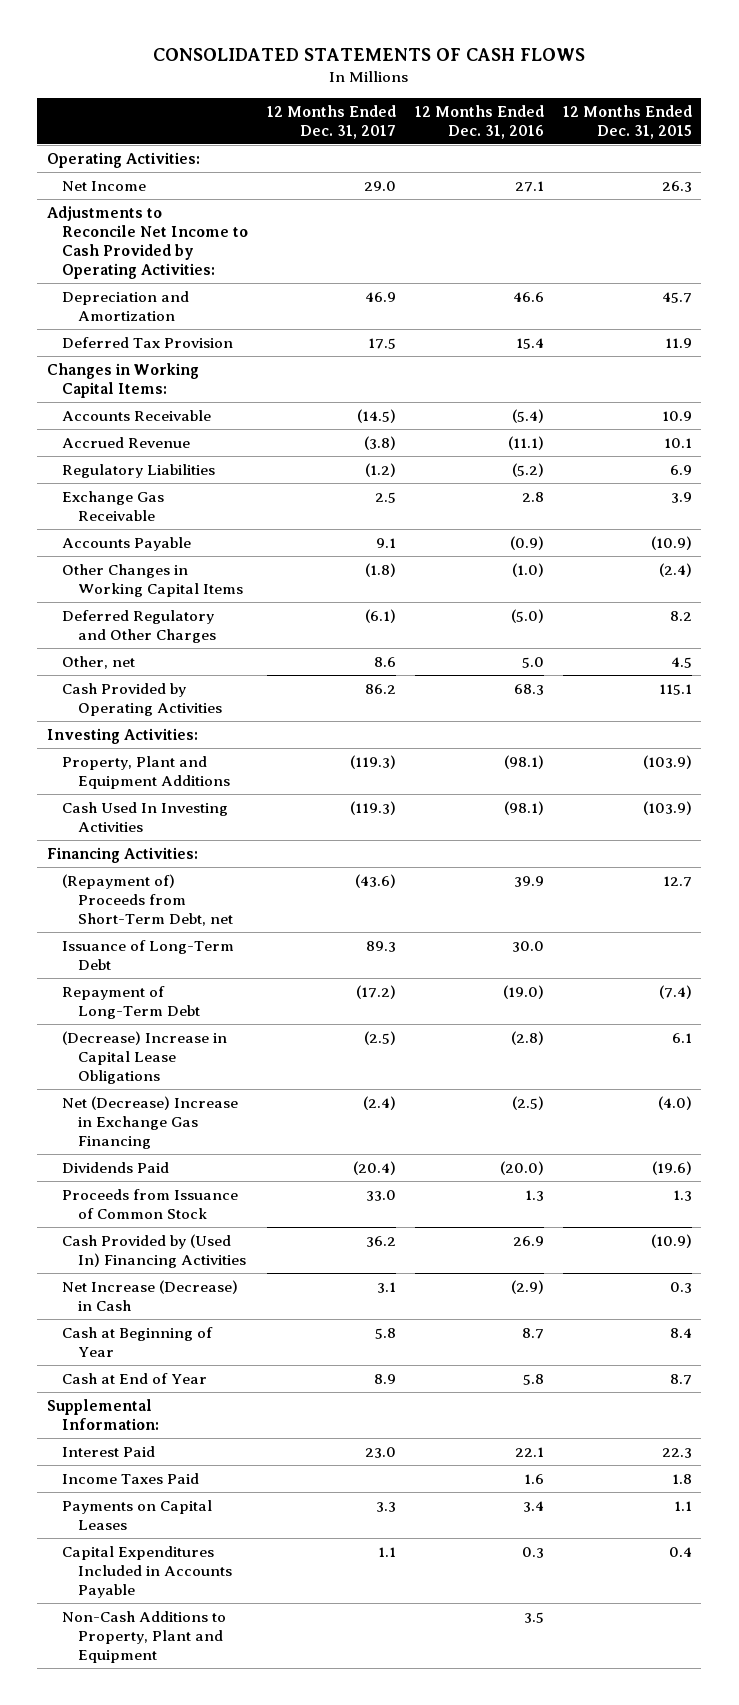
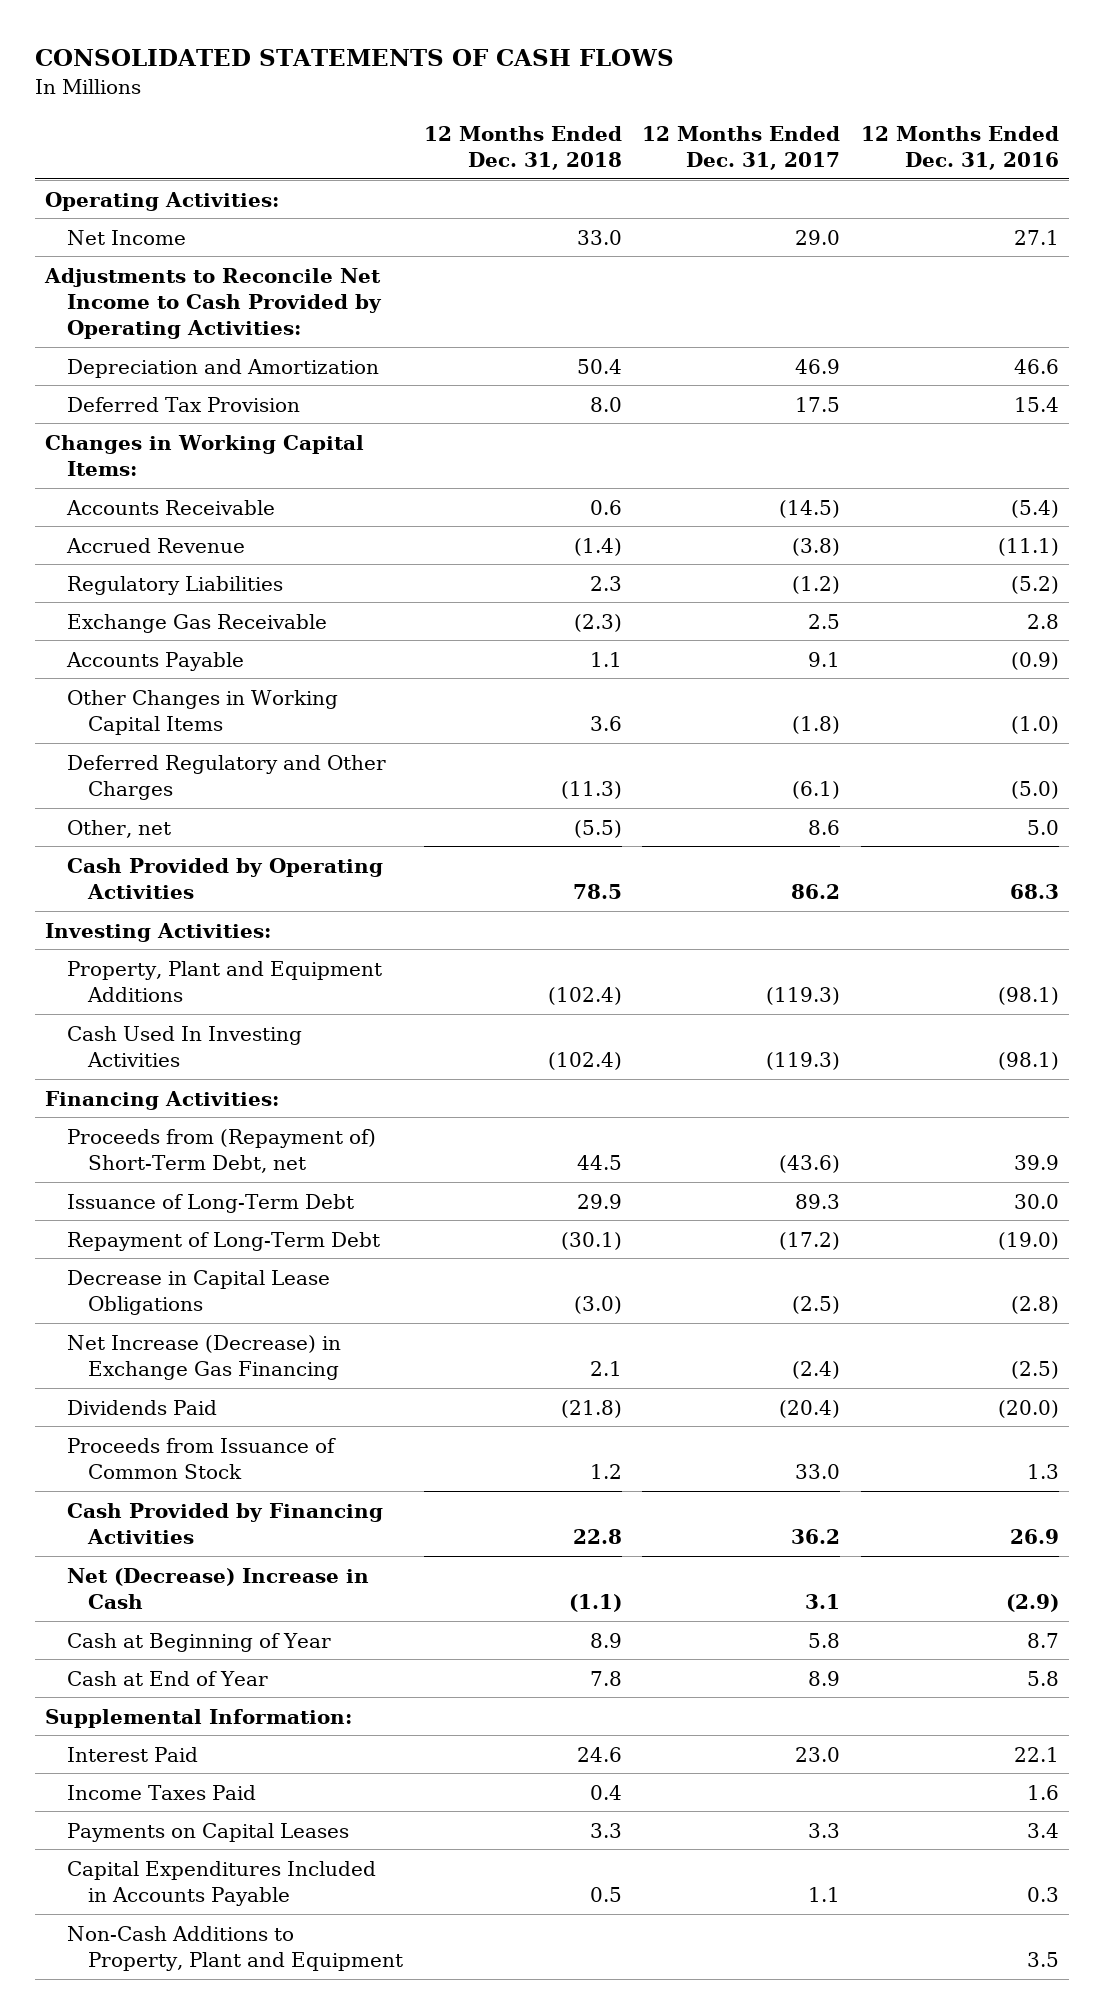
[562,104,692,139] 12 Months Ended Dec. 31, 2015 -> none
none -> [423,125,622,170] 12 Months Ended Dec. 31, 2018
[62,873,233,926] (Repayment of) Proceeds from Short-Term Debt, net -> [66,1128,376,1173] Proceeds from (Repayment of) Short-Term Debt, net
[62,1030,228,1084] (Decrease) Increase in Capital Lease Obligations -> [66,1269,330,1315] Decrease in Capital Lease Obligations
[62,1095,239,1149] Net (Decrease) Increase in Exchange Gas Financing -> [66,1334,341,1380] Net Increase (Decrease) in Exchange Gas Financing
[62,1233,246,1268] Cash Provided by (Used In) Financing Activities -> [66,1502,383,1544] Cash Provided by Financing Activities
[62,1279,239,1311] Net Increase (Decrease) in Cash -> [66,1567,369,1609] Net (Decrease) Increase in Cash

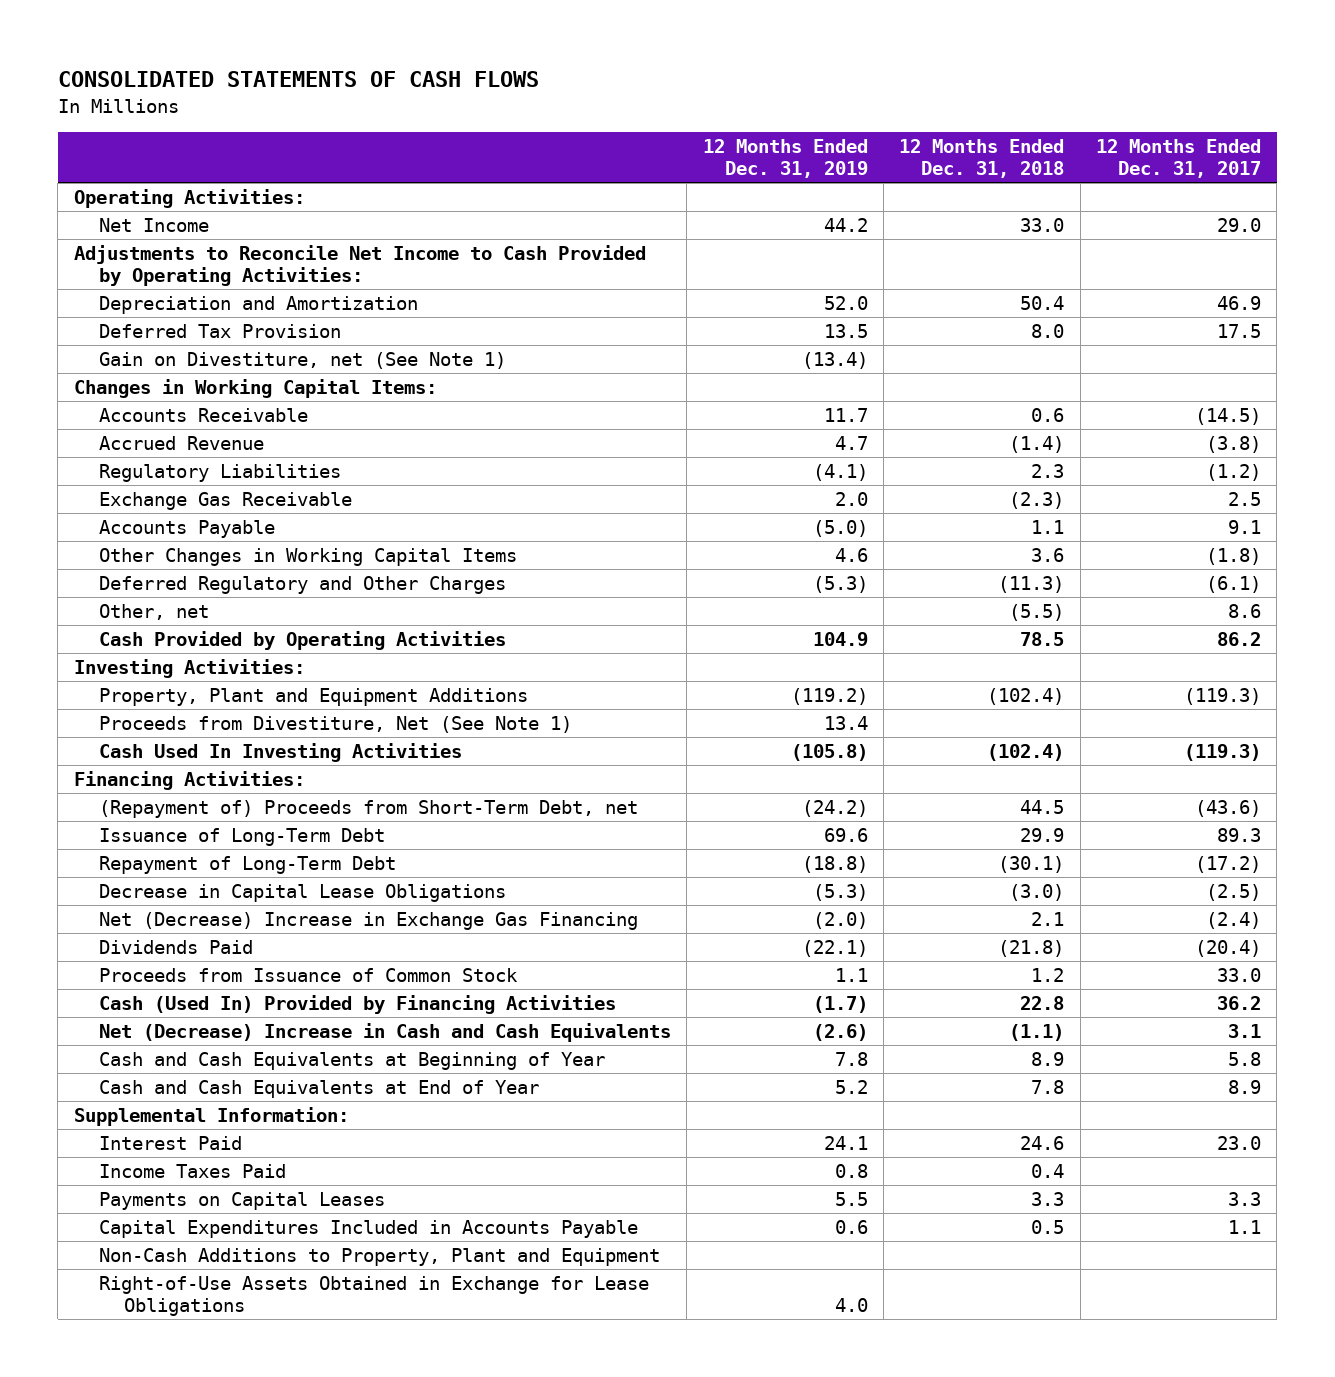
[860,125,1059,170] 12 Months Ended Dec. 31, 2016 -> none
none -> [702,138,868,179] 12 Months Ended Dec. 31, 2019
none -> [98,351,506,369] Gain on Divestiture, net (See Note 1)
none -> [98,715,572,733] Proceeds from Divestiture, Net (See Note 1)
[66,1128,376,1173] Proceeds from (Repayment of) Short-Term Debt, net -> [98,799,638,818] (Repayment of) Proceeds from Short-Term Debt, net
[66,1334,341,1380] Net Increase (Decrease) in Exchange Gas Financing -> [98,911,638,930] Net (Decrease) Increase in Exchange Gas Financing
[66,1502,383,1544] Cash Provided by Financing Activities -> [98,994,616,1014] Cash (Used In) Provided by Financing Activities
[66,1567,369,1609] Net (Decrease) Increase in Cash -> [98,1022,671,1042] Net (Decrease) Increase in Cash and Cash Equivalents
[66,1632,331,1652] Cash at Beginning of Year -> [98,1051,605,1070] Cash and Cash Equivalents at Beginning of Year
[66,1670,268,1686] Cash at End of Year -> [98,1079,539,1098] Cash and Cash Equivalents at End of Year
none -> [98,1275,649,1317] Right-of-Use Assets Obtained in Exchange for Lease Obligations

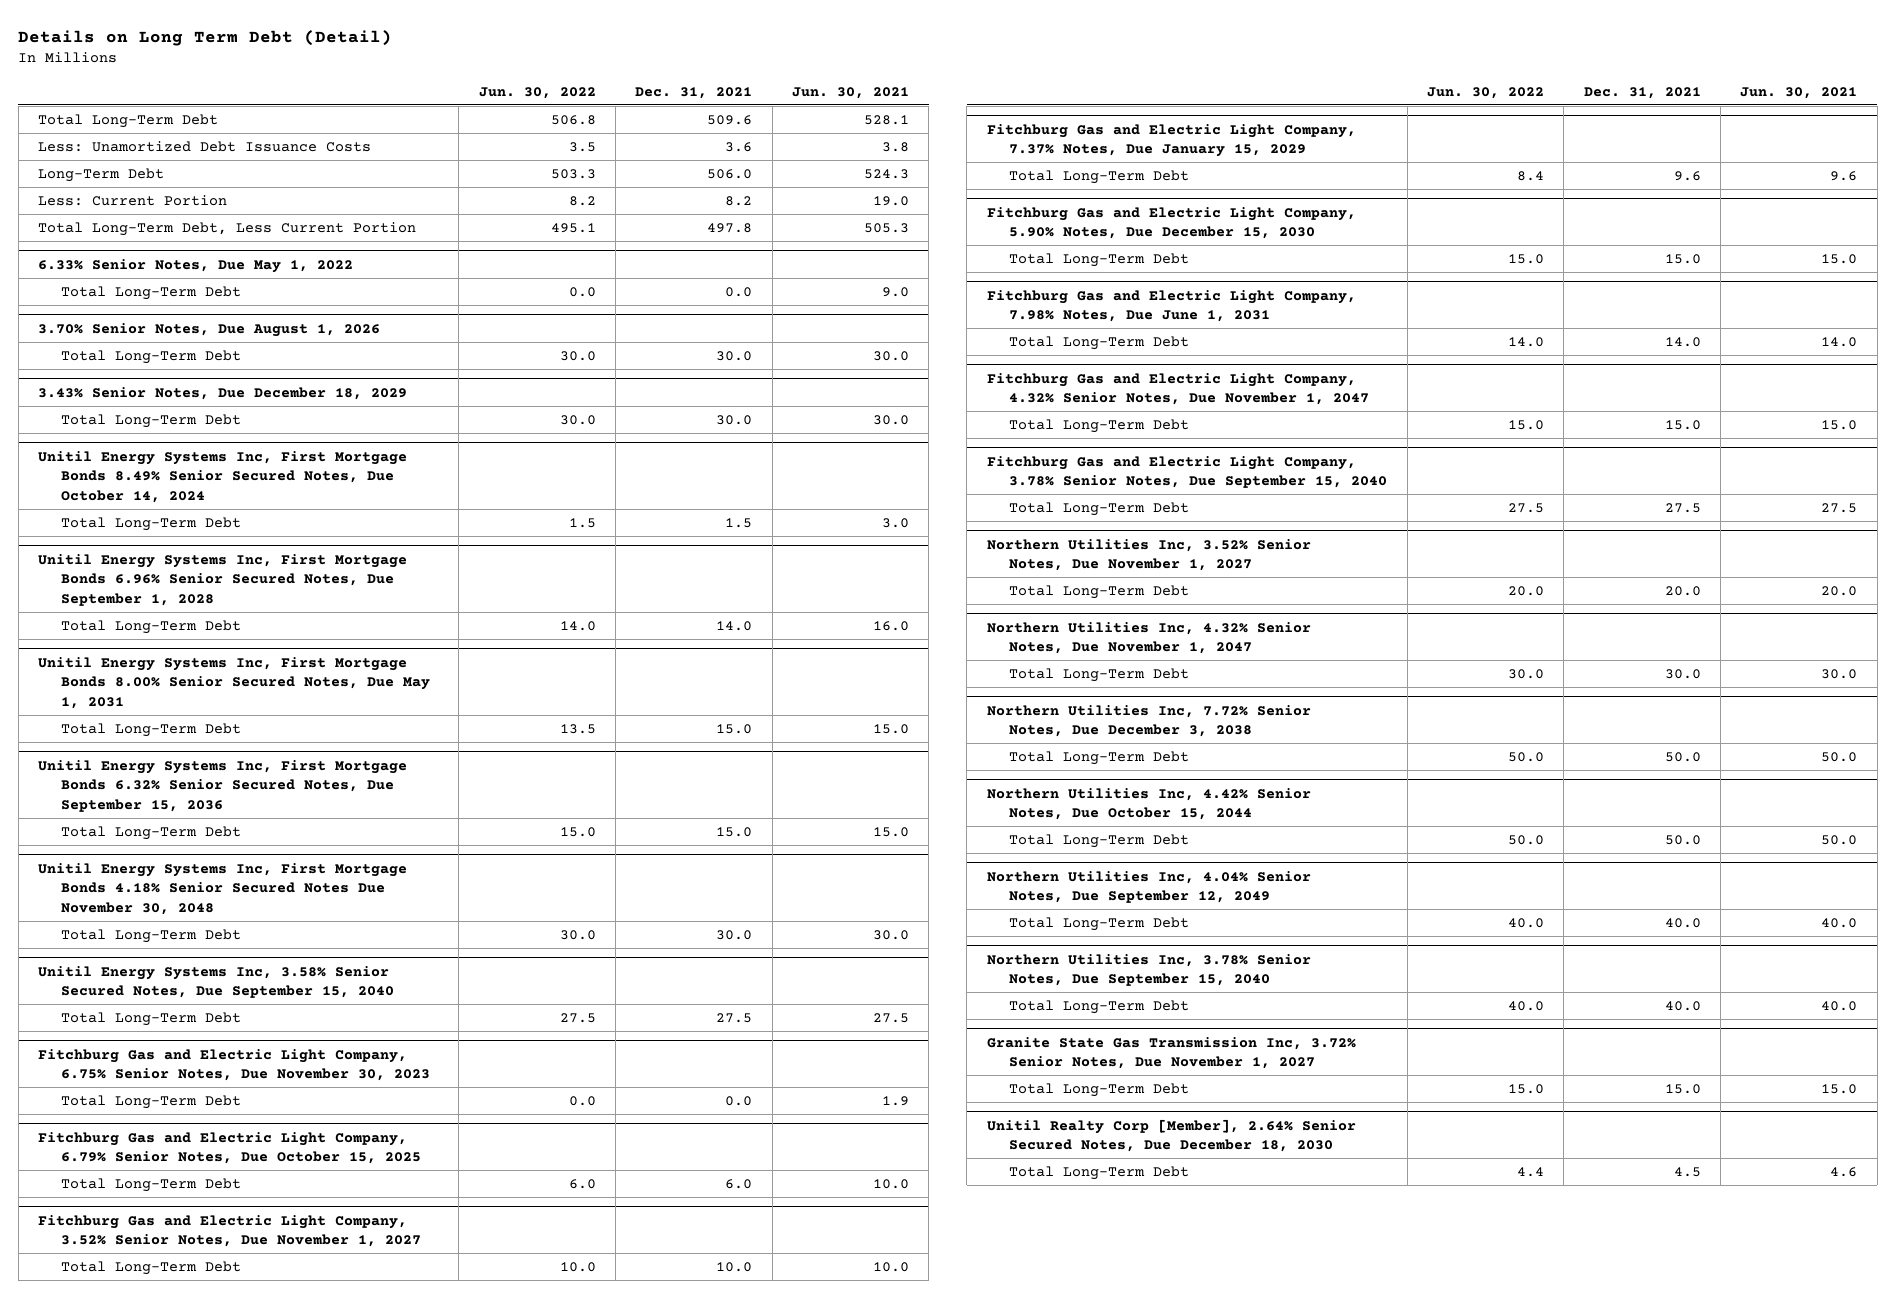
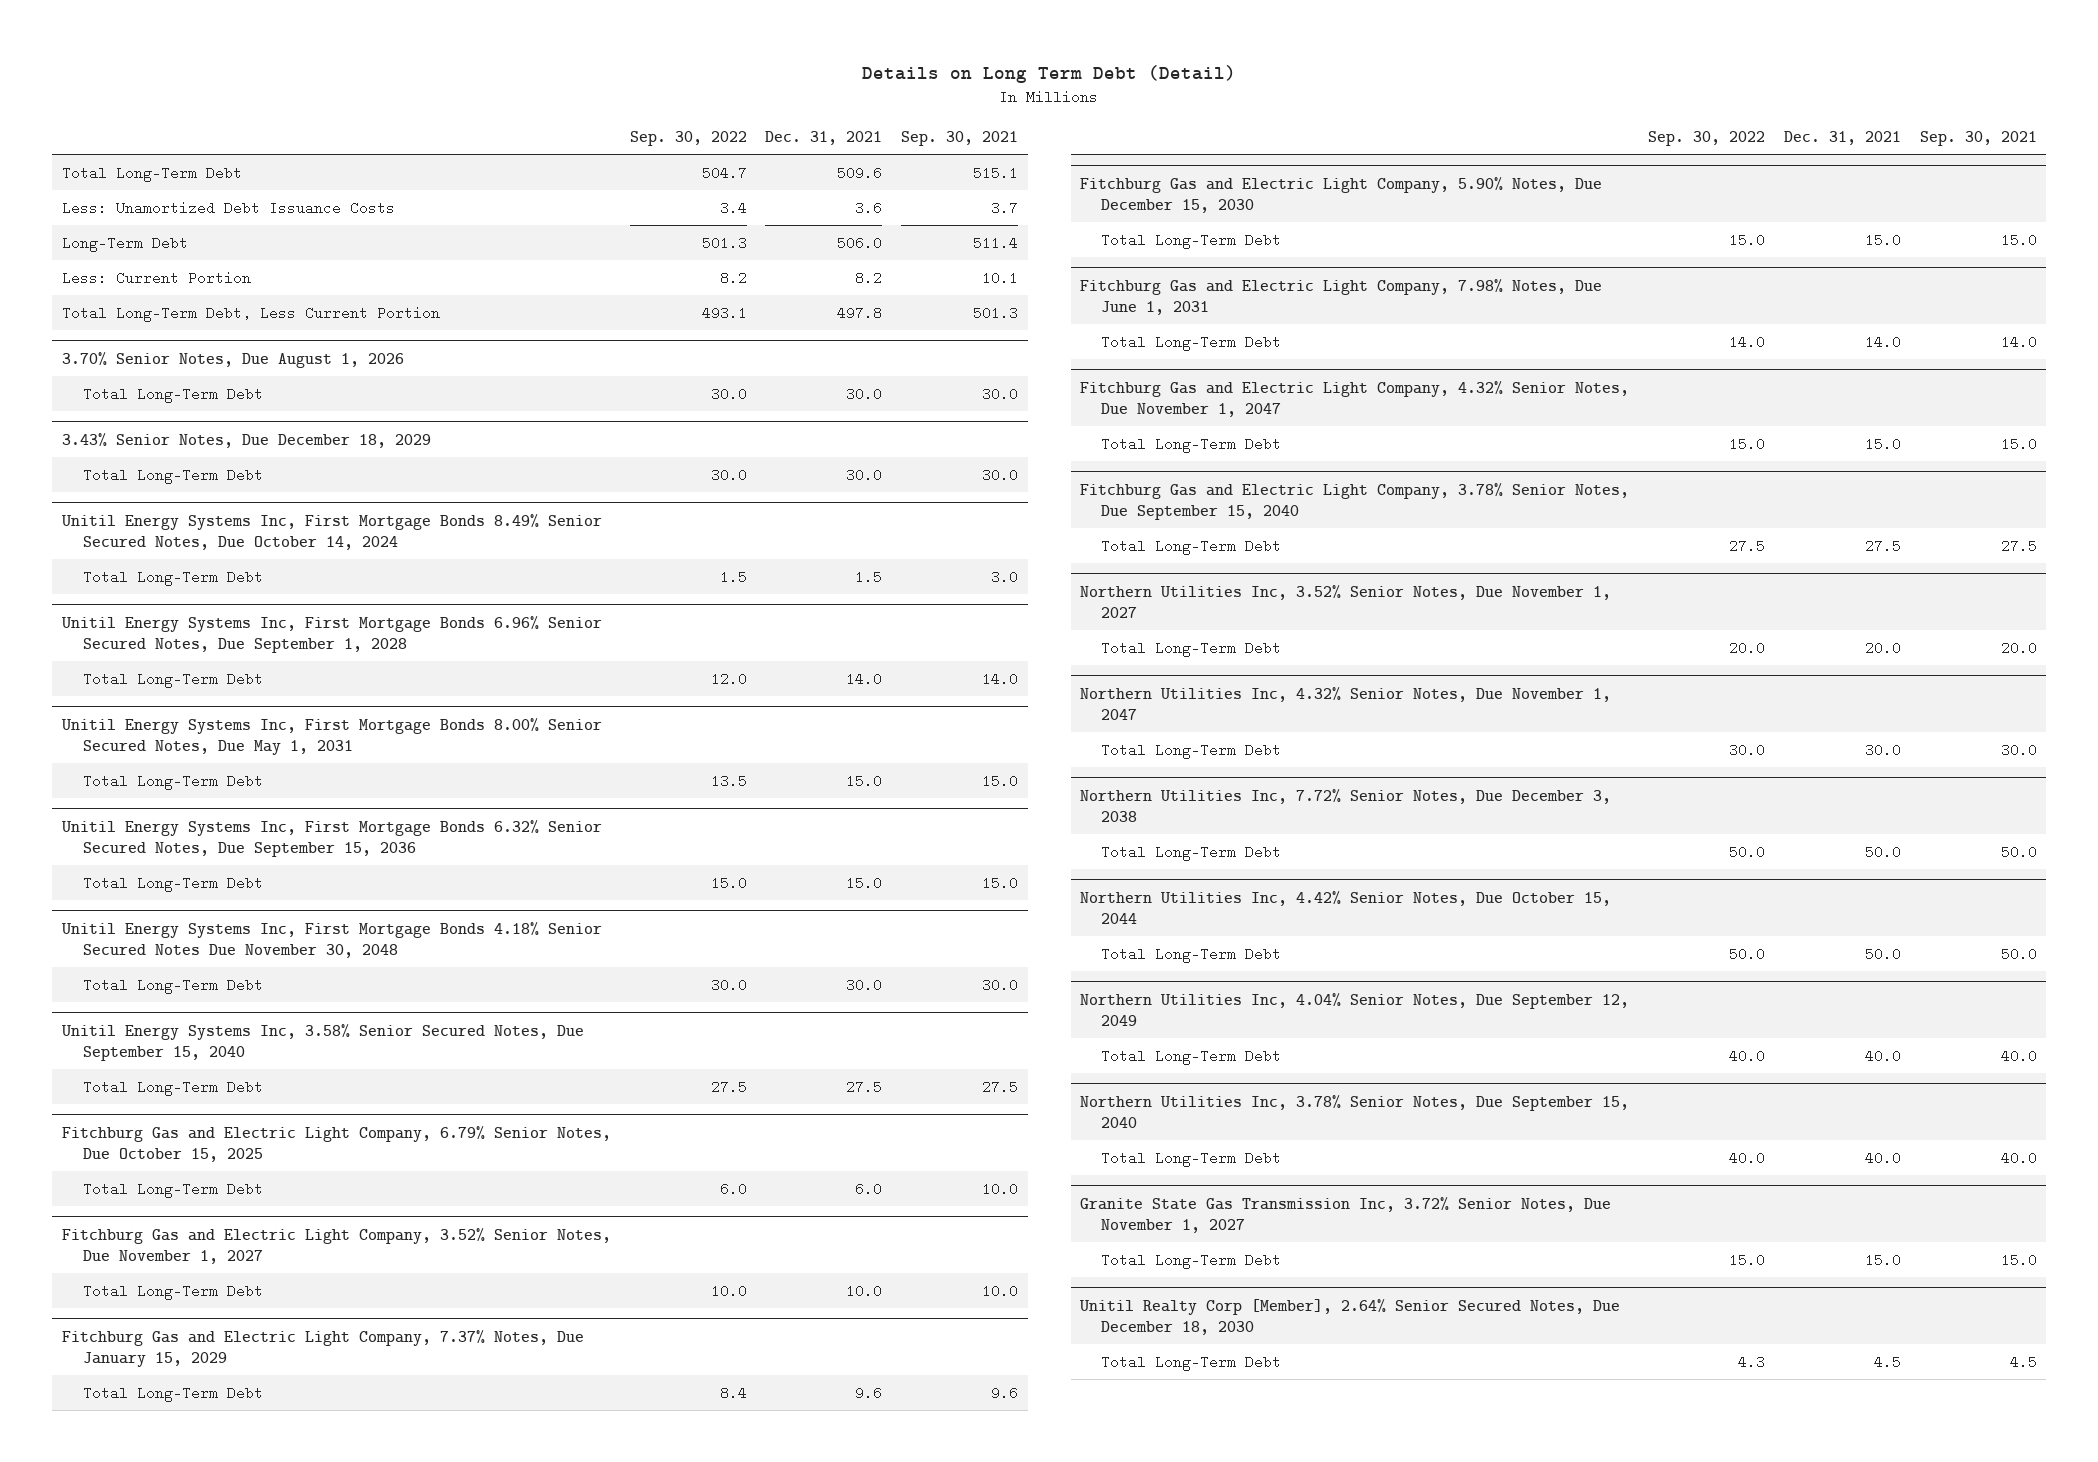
[478,86,596,99] Jun. 30, 2022 -> none
[791,86,909,99] Jun. 30, 2021 -> none
none -> [629,131,747,147] Sep. 30, 2022
none -> [901,131,1019,147] Sep. 30, 2021
[38,258,354,273] 6.33% Senior Notes, Due May 1, 2022 -> none
[60,285,241,300] Total Long-Term Debt -> none
[38,1048,430,1082] Fitchburg Gas and Electric Light Company, 6.75% Senior Notes, Due November 30, 2023 -> none
[60,1094,241,1109] Total Long-Term Debt -> none

